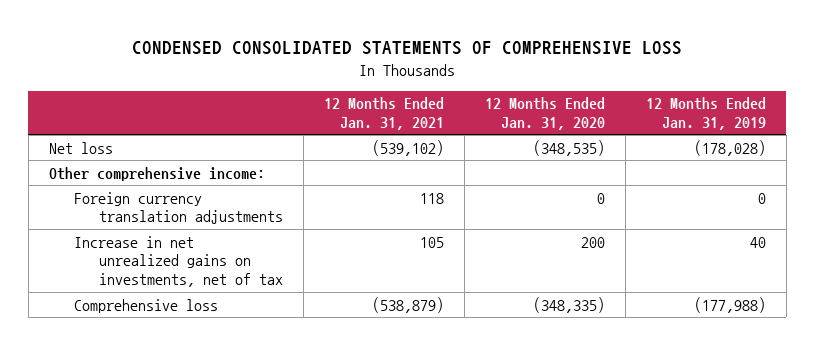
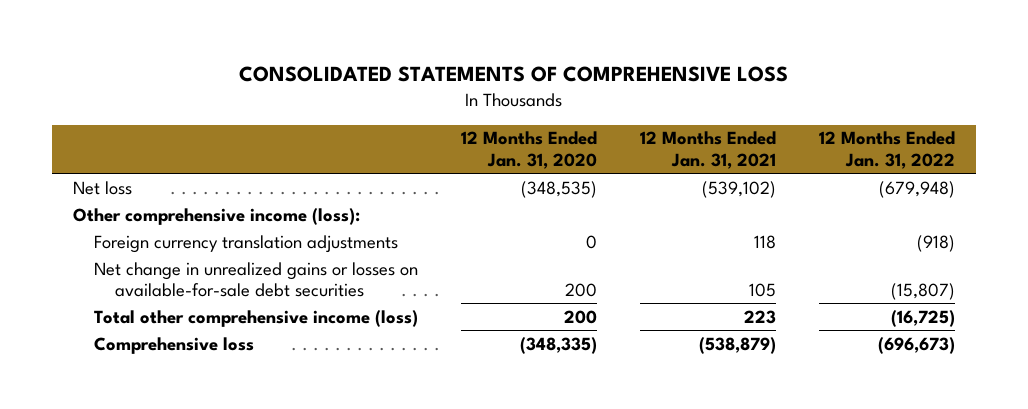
[132,41,683,56] CONDENSED CONSOLIDATED STATEMENTS OF COMPREHENSIVE LOSS -> [238,65,788,82] CONSOLIDATED STATEMENTS OF COMPREHENSIVE LOSS
[645,97,766,130] 12 Months Ended Jan. 31, 2019 -> none
none -> [818,131,955,170] 12 Months Ended Jan. 31, 2022
[48,166,265,181] Other comprehensive income: -> [73,207,361,225] Other comprehensive income (loss):
[74,235,284,288] Increase in net unrealized gains on investments, net of tax -> [94,261,419,298] Net change in unrealized gains or losses on available-for-sale debt securities
none -> [94,309,419,327] Total other comprehensive income (loss)

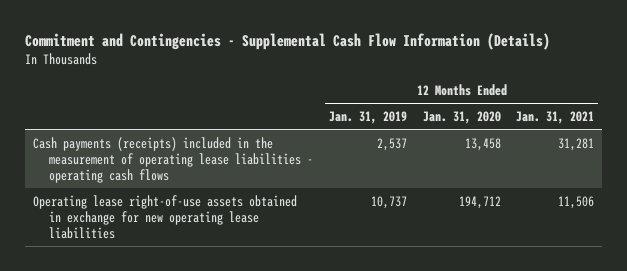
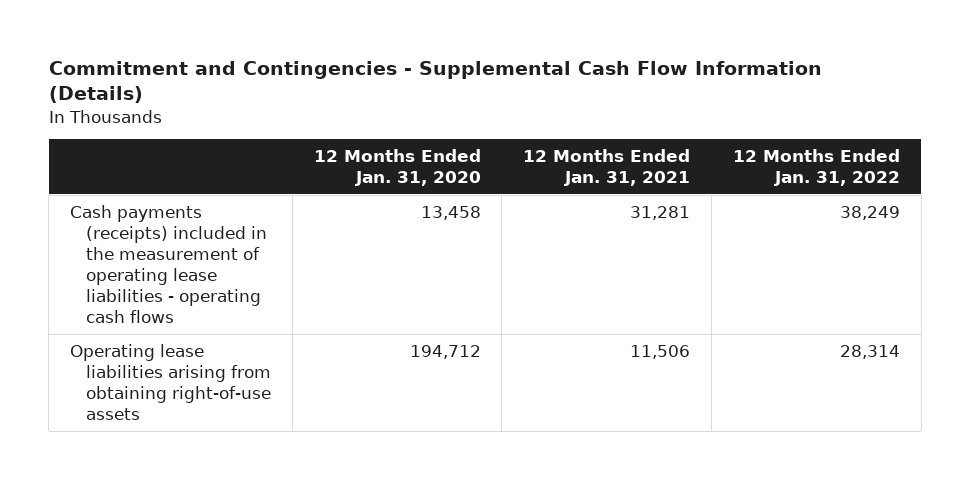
[329,110,408,124] Jan. 31, 2019 -> none
none -> [733,148,901,186] 12 Months Ended Jan. 31, 2022
[33,194,298,239] Operating lease right-of-use assets obtained in exchange for new operating lease liabilities -> [70,343,271,420] Operating lease liabilities arising from obtaining right-of-use assets

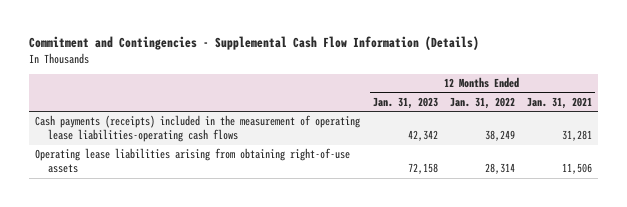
[313,148,481,186] 12 Months Ended Jan. 31, 2020 -> none
none -> [372,96,438,109] Jan. 31, 2023
[70,204,267,324] Cash payments (receipts) included in the measurement of operating lease liabilities - operating cash flows -> [35,115,361,143] Cash payments (receipts) included in the measurement of operating lease liabilities-operating cash flows

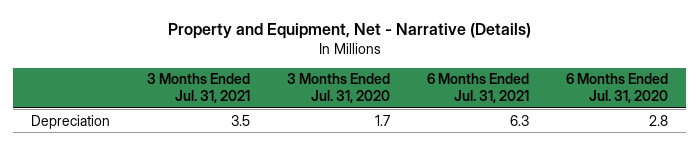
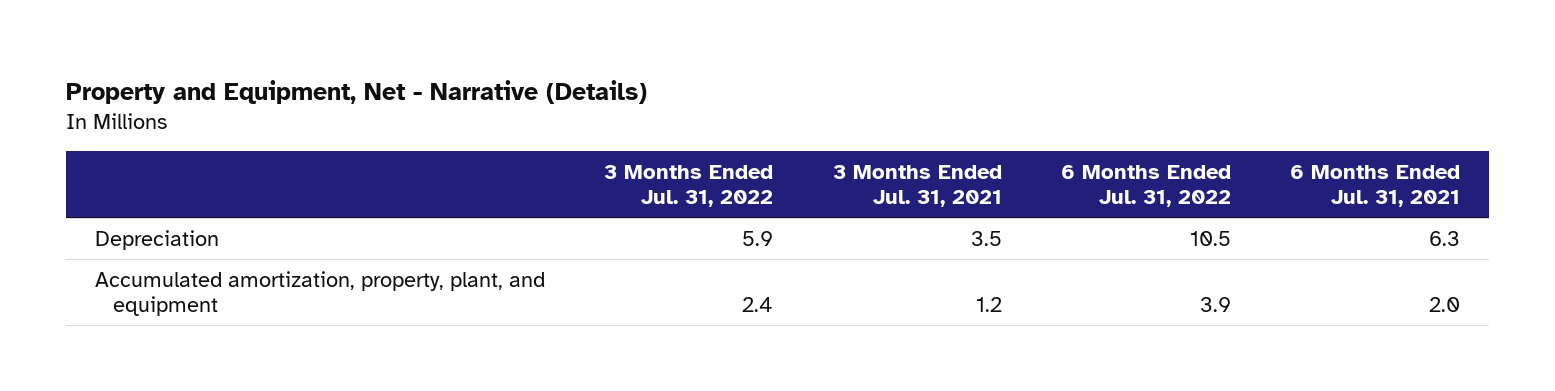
[287,73,391,104] 3 Months Ended Jul. 31, 2020 -> none
[565,73,668,104] 6 Months Ended Jul. 31, 2020 -> none
none -> [604,164,774,208] 3 Months Ended Jul. 31, 2022
none -> [1060,164,1231,208] 6 Months Ended Jul. 31, 2022
none -> [95,270,546,317] Accumulated amortization, property, plant, and equipment

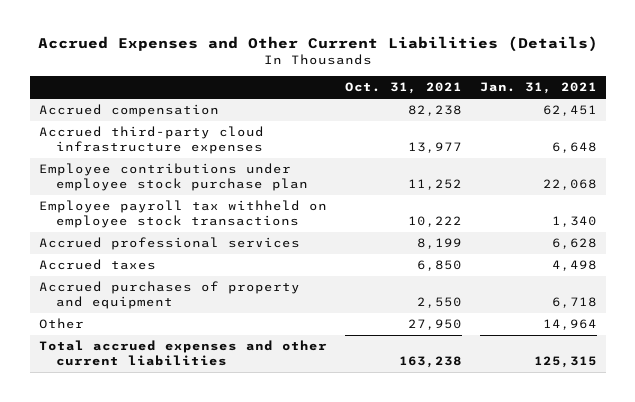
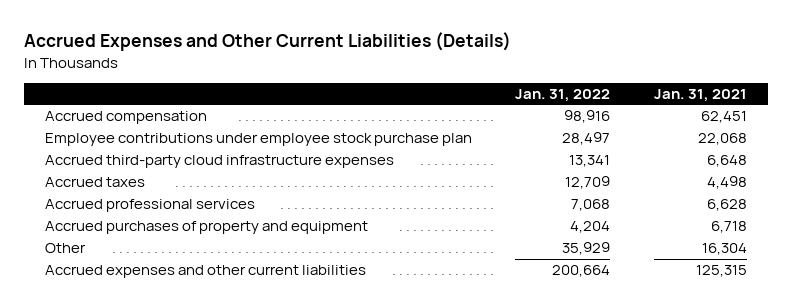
[344,82,462,95] Oct. 31, 2021 -> none
none -> [515,88,611,102] Jan. 31, 2022
[38,200,327,229] Employee payroll tax withheld on employee stock transactions -> none
[38,126,264,155] Accrued third-party cloud infrastructure expenses -> [45,155,395,169] Accrued third-party cloud infrastructure expenses
[38,237,300,251] Accrued professional services -> [45,199,256,213] Accrued professional services
[542,319,597,331] 14,964 -> [701,243,747,256] 16,304
[38,340,327,367] Total accrued expenses and other current liabilities -> [45,265,367,279] Accrued expenses and other current liabilities

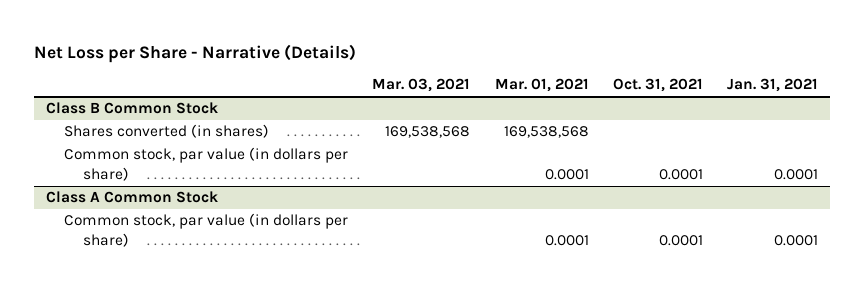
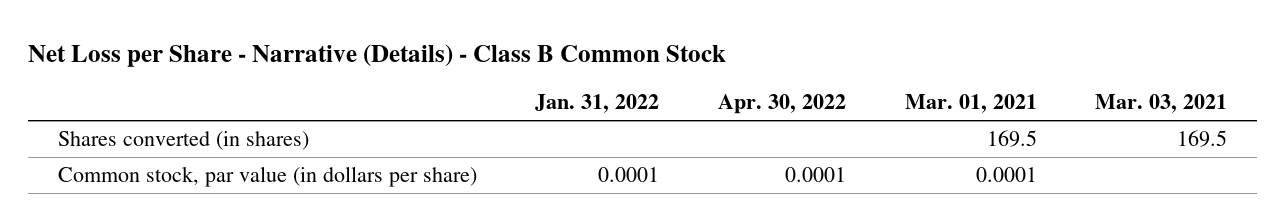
[33,43,356,63] Net Loss per Share - Narrative (Details) -> [28,44,727,68] Net Loss per Share - Narrative (Details) - Class B Common Stock
[612,78,703,93] Oct. 31, 2021 -> none
[726,78,818,93] Jan. 31, 2021 -> none
none -> [535,94,660,114] Jan. 31, 2022
none -> [718,94,847,115] Apr. 30, 2022
[45,102,218,115] Class B Common Stock -> none
[64,147,349,181] Common stock, par value (in dollars per share) -> none
[45,191,218,204] Class A Common Stock -> none
[385,126,471,139] 169,538,568 -> [1177,130,1228,148] 169.5
[503,126,589,139] 169,538,568 -> [986,130,1037,148] 169.5

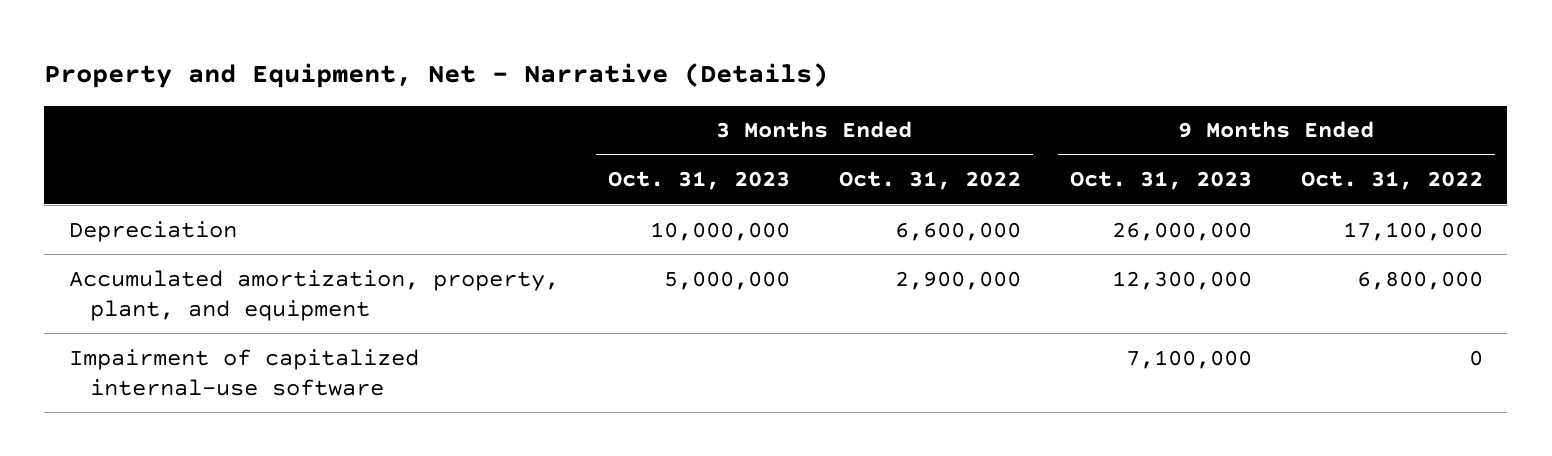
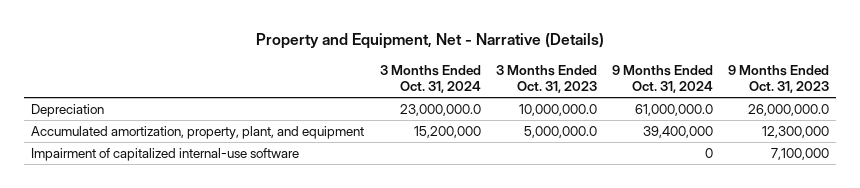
[838,171,1021,191] Oct. 31, 2022 -> none
[1300,171,1483,191] Oct. 31, 2022 -> none
none -> [379,64,481,94] 3 Months Ended Oct. 31, 2024
none -> [611,64,713,94] 9 Months Ended Oct. 31, 2024
[649,221,790,241] 10,000,000 -> [518,103,597,116] 10,000,000.0
[1111,221,1252,241] 26,000,000 -> [747,103,829,116] 26,000,000.0
[663,270,790,290] 5,000,000 -> [523,125,597,138] 5,000,000.0

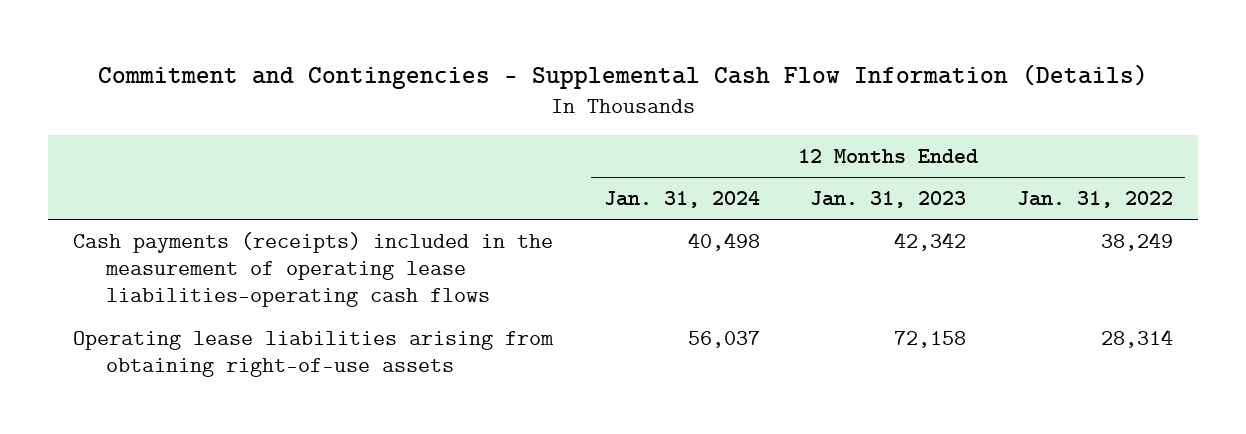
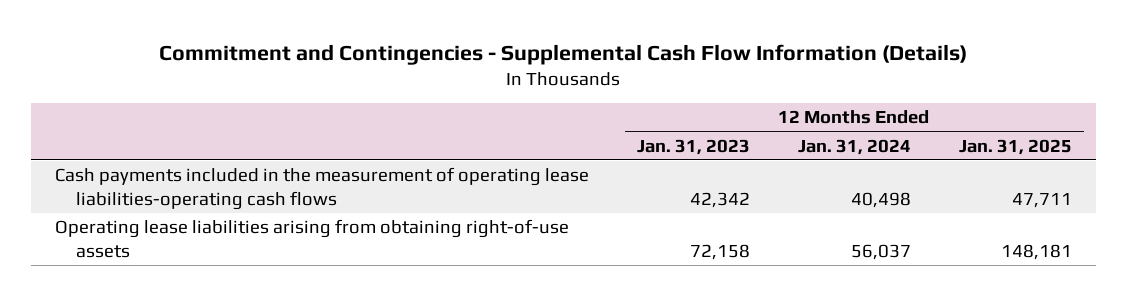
[1016,191,1173,209] Jan. 31, 2022 -> none
none -> [958,138,1072,155] Jan. 31, 2025
[73,231,554,308] Cash payments (receipts) included in the measurement of operating lease liabilities-operating cash flows -> [54,167,589,210] Cash payments included in the measurement of operating lease liabilities-operating cash flows

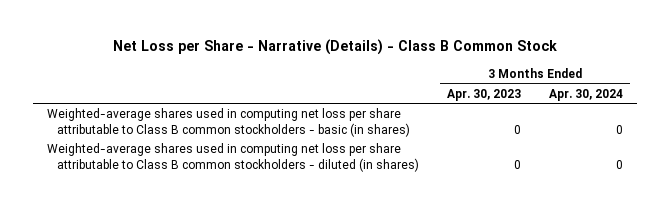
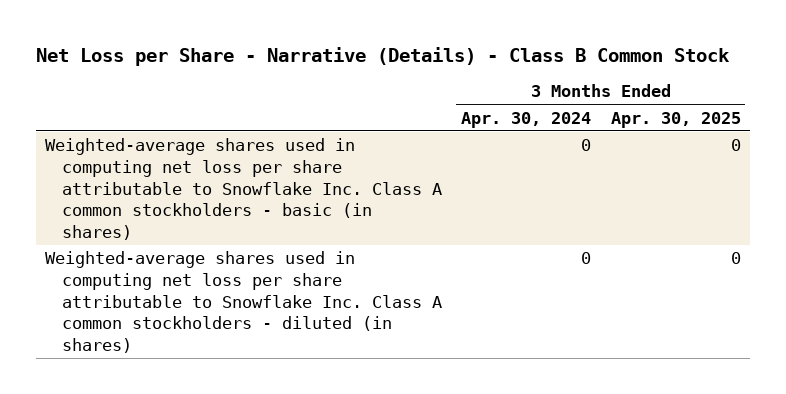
[446,88,521,101] Apr. 30, 2023 -> none
none -> [610,111,741,128] Apr. 30, 2025
[46,108,410,137] Weighted-average shares used in computing net loss per share attributable to Class B common stockholders - basic (in shares) -> [45,138,442,240] Weighted-average shares used in computing net loss per share attributable to Snowflake Inc. Class A common stockholders - basic (in shares)
[46,143,419,172] Weighted-average shares used in computing net loss per share attributable to Class B common stockholders - diluted (in shares) -> [45,251,442,353] Weighted-average shares used in computing net loss per share attributable to Snowflake Inc. Class A common stockholders - diluted (in shares)

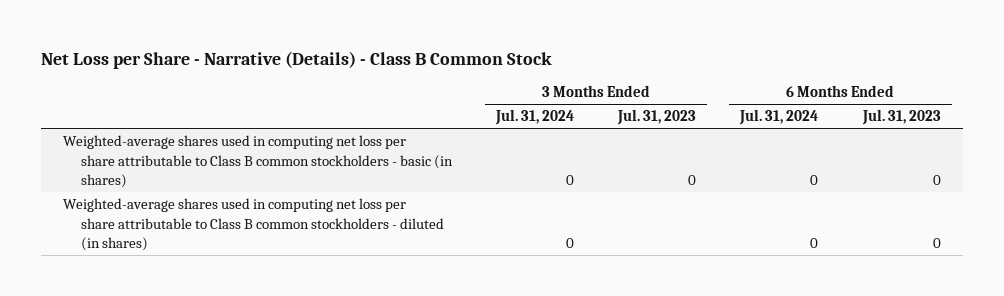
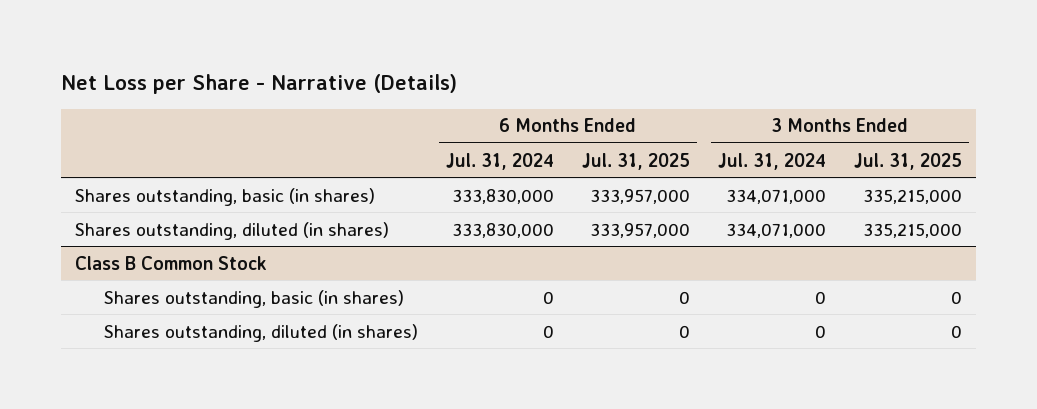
[41,50,553,69] Net Loss per Share - Narrative (Details) - Class B Common Stock -> [60,73,457,94] Net Loss per Share - Narrative (Details)
[617,109,697,126] Jul. 31, 2023 -> none
[861,109,941,126] Jul. 31, 2023 -> none
none -> [581,152,690,170] Jul. 31, 2025
none -> [854,152,963,170] Jul. 31, 2025
[63,135,453,189] Weighted-average shares used in computing net loss per share attributable to Class B common stockholders - basic (in shares) -> none
[63,198,444,252] Weighted-average shares used in computing net loss per share attributable to Class B common stockholders - diluted (in shares) -> none
none -> [74,187,375,206] Shares outstanding, basic (in shares)
none -> [74,221,389,240] Shares outstanding, diluted (in shares)
none -> [74,255,267,270] Class B Common Stock
none -> [103,289,404,308] Shares outstanding, basic (in shares)
none -> [103,323,418,342] Shares outstanding, diluted (in shares)

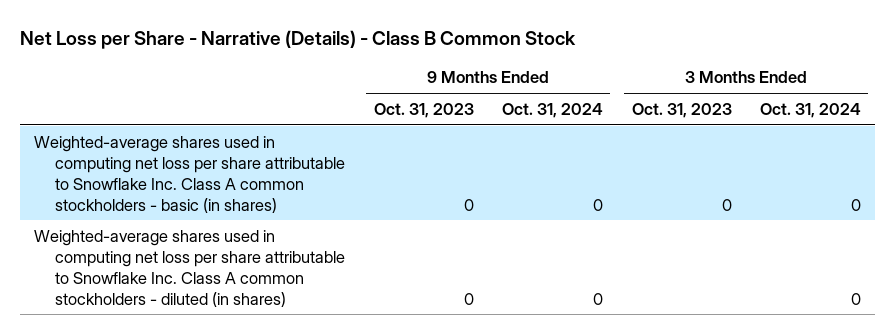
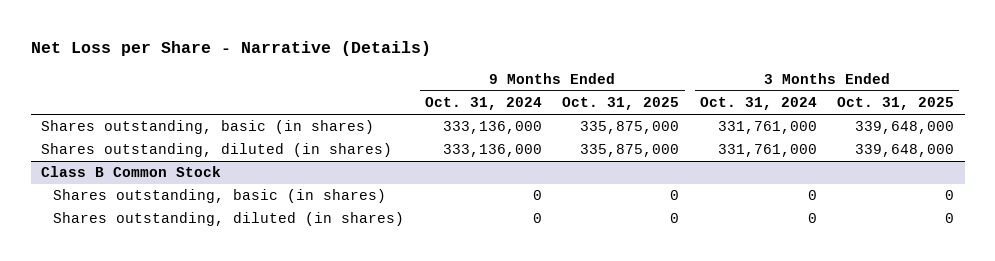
[19,30,576,50] Net Loss per Share - Narrative (Details) - Class B Common Stock -> [30,41,431,57] Net Loss per Share - Narrative (Details)
[373,102,474,118] Oct. 31, 2023 -> none
[631,102,732,118] Oct. 31, 2023 -> none
none -> [562,97,680,111] Oct. 31, 2025
none -> [837,97,955,111] Oct. 31, 2025
[34,135,346,213] Weighted-average shares used in computing net loss per share attributable to Snowflake Inc. Class A common stockholders - basic (in shares) -> none
[34,229,346,307] Weighted-average shares used in computing net loss per share attributable to Snowflake Inc. Class A common stockholders - diluted (in shares) -> none
none -> [41,120,375,135] Shares outstanding, basic (in shares)
none -> [41,143,393,158] Shares outstanding, diluted (in shares)
none -> [41,166,222,178] Class B Common Stock
none -> [53,189,387,204] Shares outstanding, basic (in shares)
none -> [53,212,405,227] Shares outstanding, diluted (in shares)

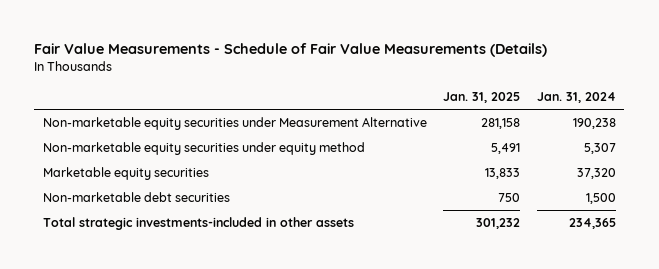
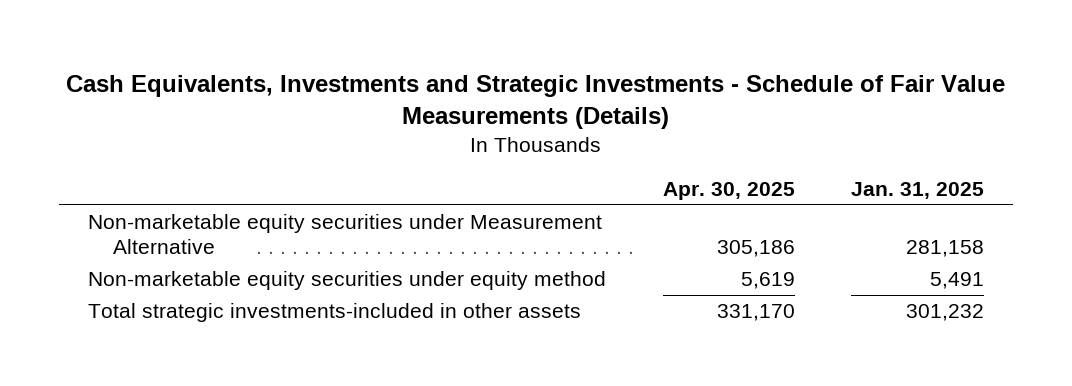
[34,43,548,58] Fair Value Measurements - Schedule of Fair Value Measurements (Details) -> [66,74,1006,130] Cash Equivalents, Investments and Strategic Investments - Schedule of Fair Value Measurements (Details)
[537,92,617,104] Jan. 31, 2024 -> none
none -> [662,182,795,201] Apr. 30, 2025
[42,167,209,181] Marketable equity securities -> none
[42,192,230,203] Non-marketable debt securities -> none

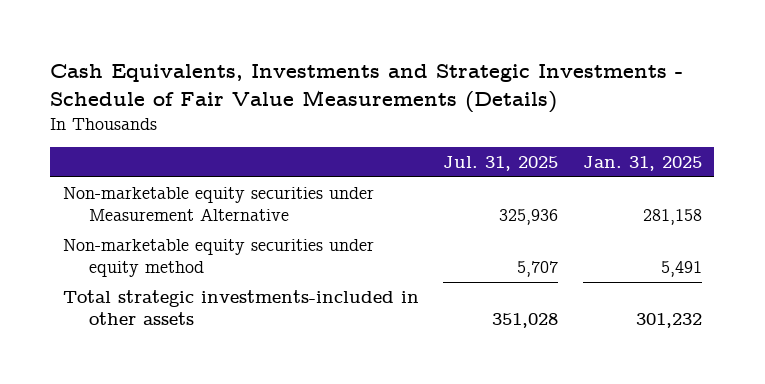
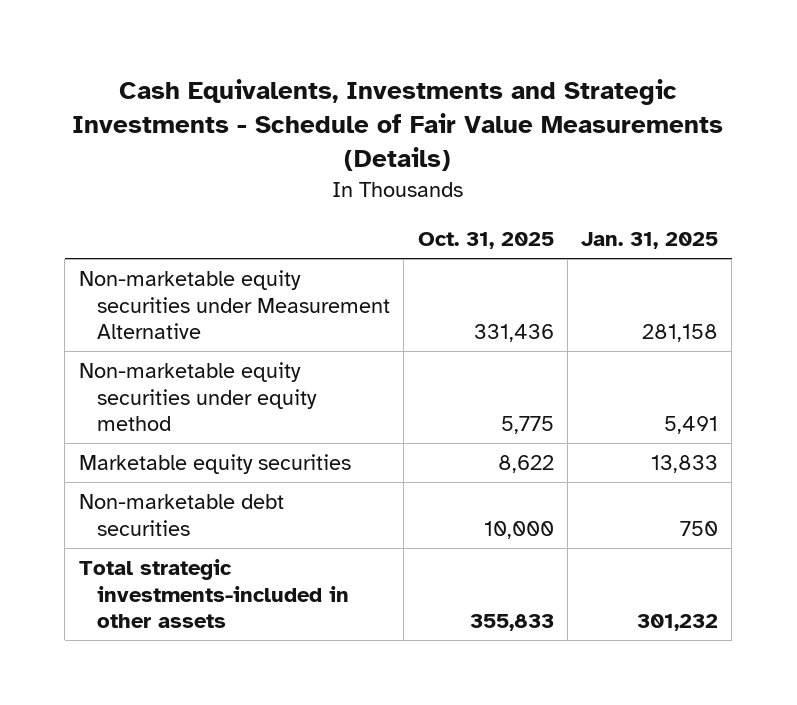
[443,156,559,172] Jul. 31, 2025 -> none
none -> [417,232,554,250] Oct. 31, 2025
none -> [78,454,351,475] Marketable equity securities
none -> [78,494,284,536] Non-marketable debt securities

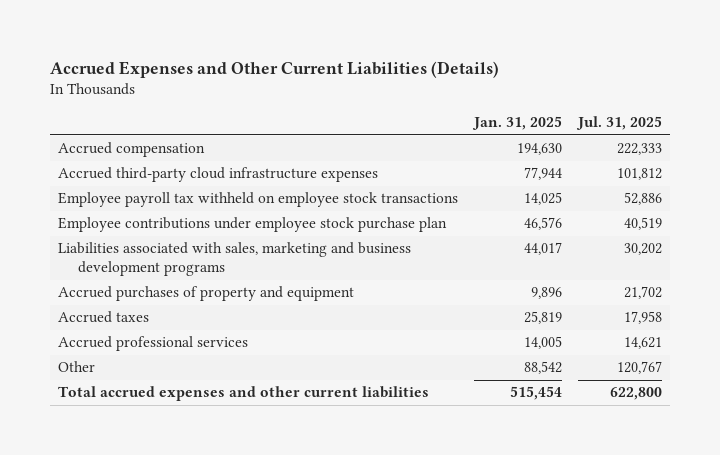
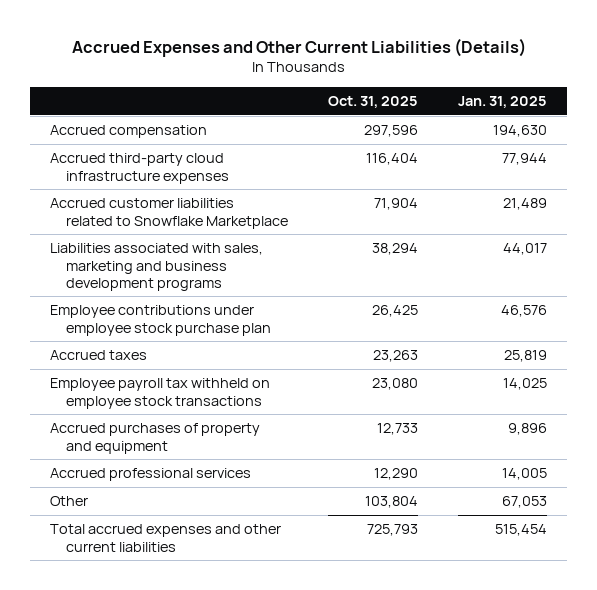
[576,116,663,131] Jul. 31, 2025 -> none
none -> [327,96,418,109] Oct. 31, 2025
none -> [50,198,288,229] Accrued customer liabilities related to Snowflake Marketplace
[57,217,447,233] Employee contributions under employee stock purchase plan -> [50,305,271,336] Employee contributions under employee stock purchase plan
[57,192,458,208] Employee payroll tax withheld on employee stock transactions -> [50,378,271,409] Employee payroll tax withheld on employee stock transactions
[57,286,354,302] Accrued purchases of property and equipment -> [50,423,261,454] Accrued purchases of property and equipment
[523,361,562,375] 88,542 -> [501,496,547,509] 67,053

